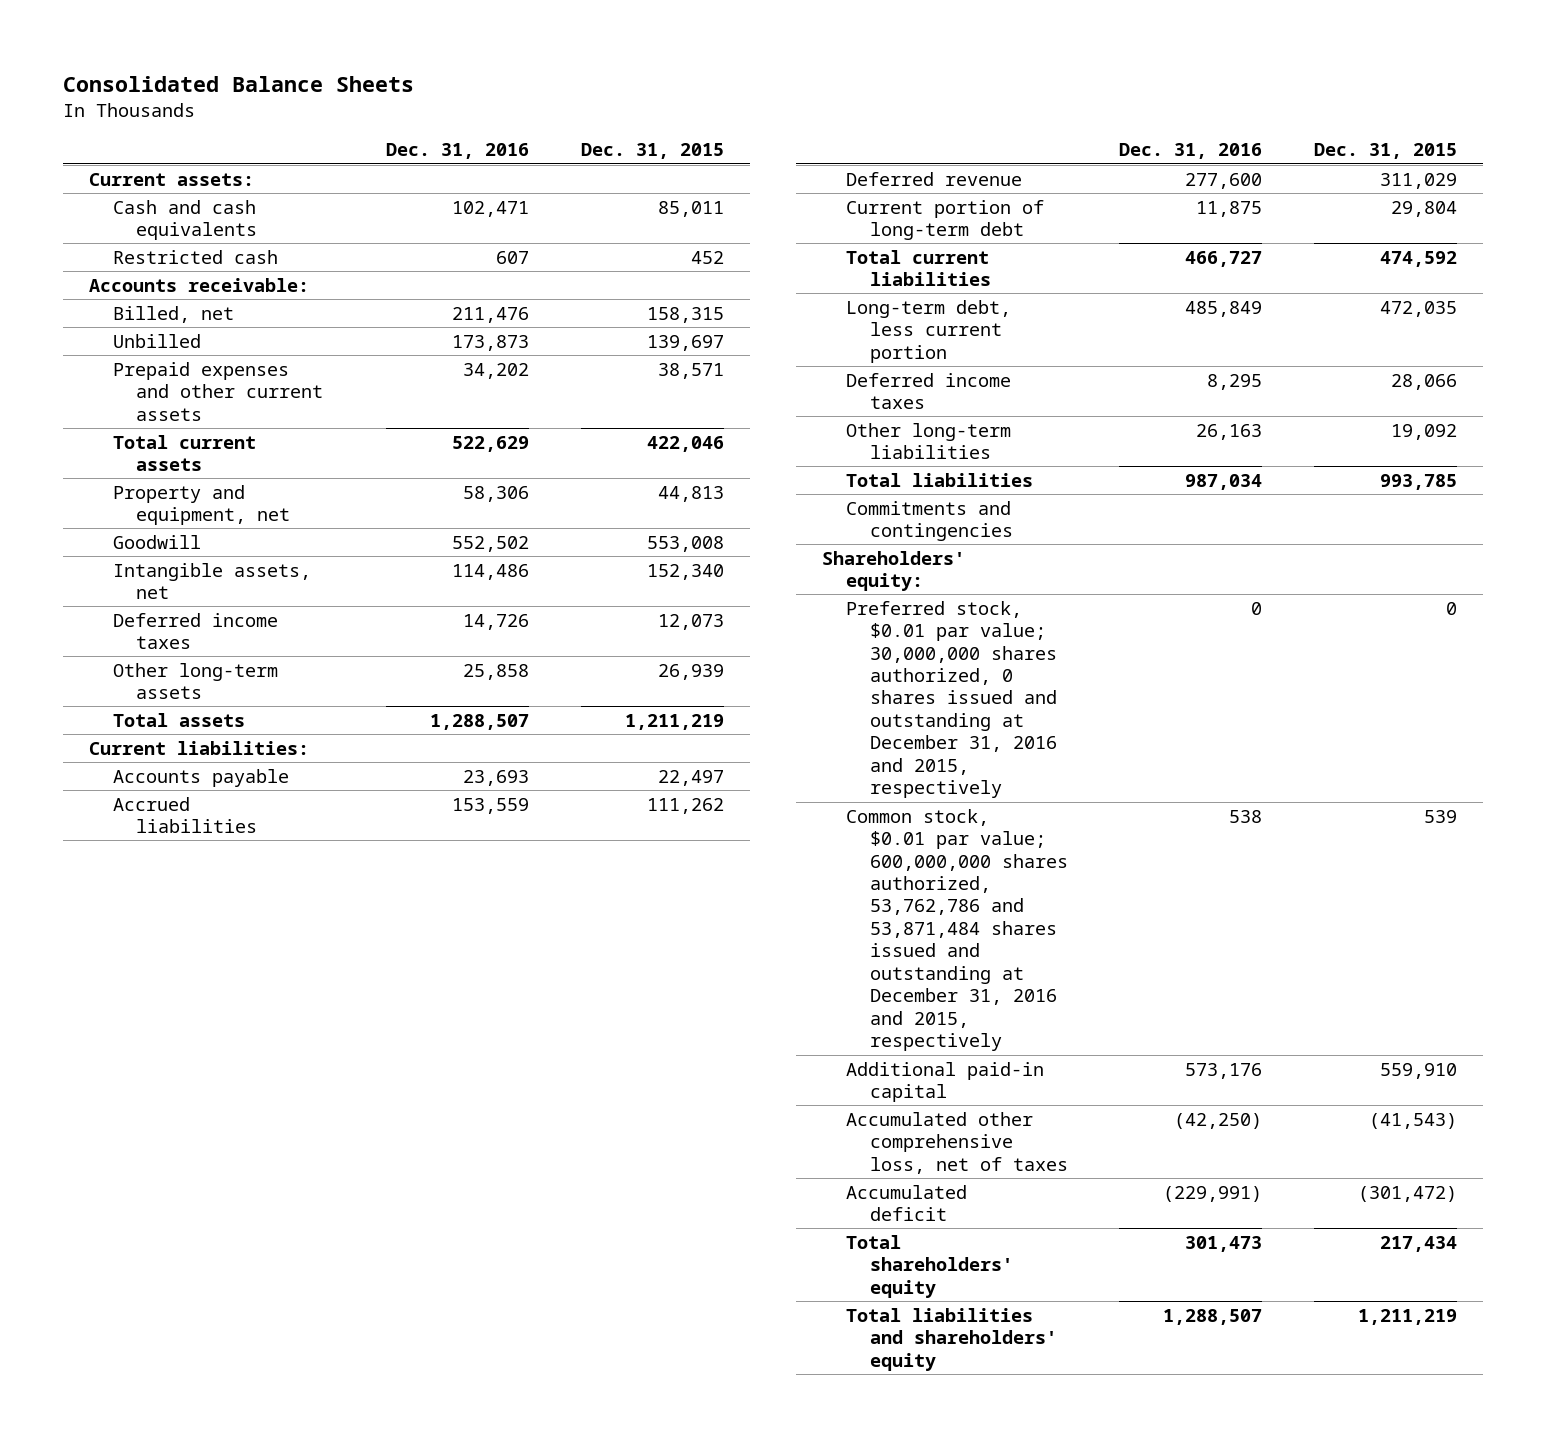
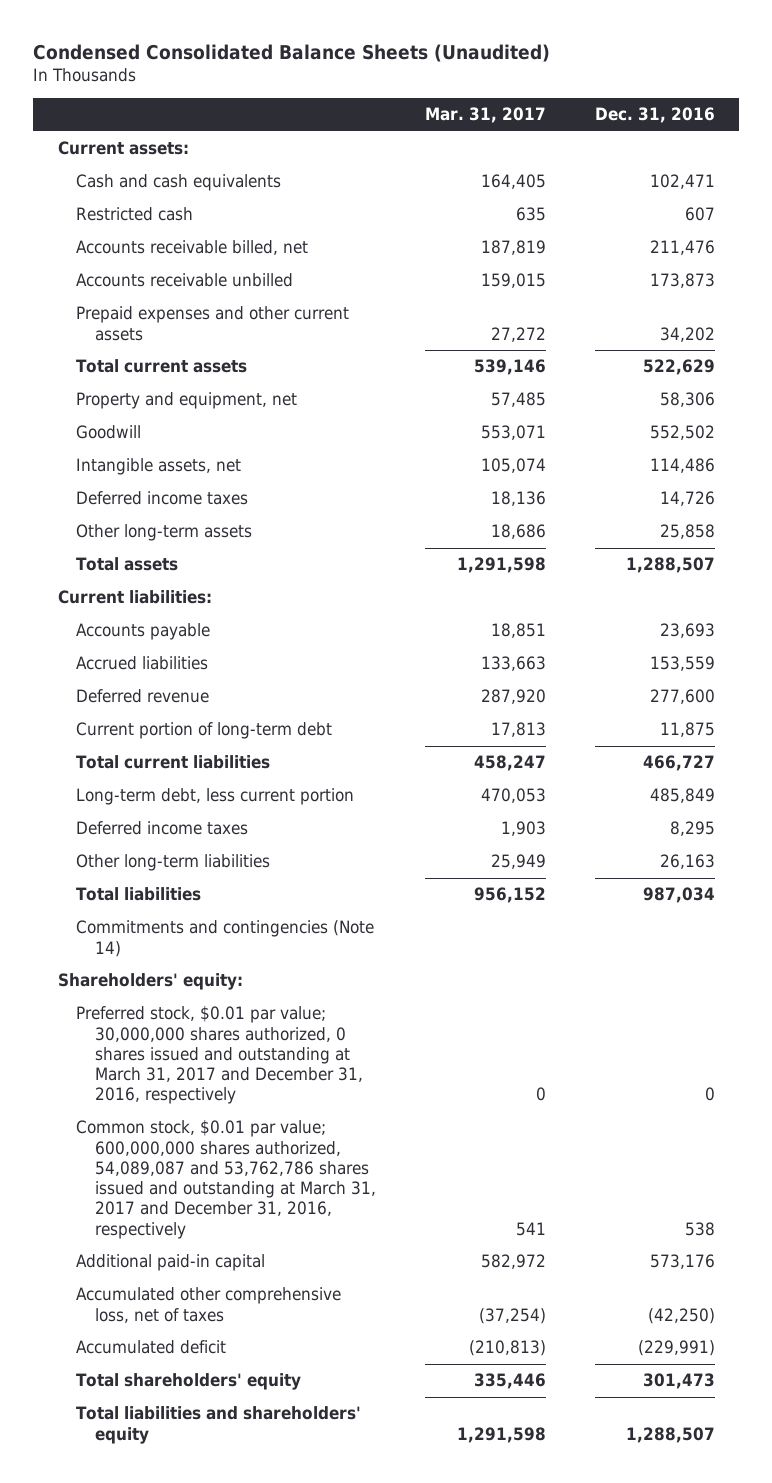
[63,76,415,93] Consolidated Balance Sheets -> [33,43,551,62] Condensed Consolidated Balance Sheets (Unaudited)
[581,143,725,160] Dec. 31, 2015 -> none
none -> [424,107,546,124] Mar. 31, 2017
[89,277,310,292] Accounts receivable: -> none
[112,305,234,323] Billed, net -> [76,240,309,256] Accounts receivable billed, net
[112,333,201,348] Unbilled -> [76,273,294,288] Accounts receivable unbilled
[845,500,1013,542] Commitments and contingencies -> [76,920,375,957] Commitments and contingencies (Note 14)
[845,600,1057,799] Preferred stock, $0.01 par value; 30,000,000 shares authorized, 0 shares issued and outstanding at December 31, 2016 and 2015, respectively -> [76,1006,363,1105] Preferred stock, $0.01 par value; 30,000,000 shares authorized, 0 shares issued and outstanding at March 31, 2017 and December 31, 2016, respectively
[845,808,1068,1052] Common stock, $0.01 par value; 600,000,000 shares authorized, 53,762,786 and 53,871,484 shares issued and outstanding at December 31, 2016 and 2015, respectively -> [76,1120,376,1239] Common stock, $0.01 par value; 600,000,000 shares authorized, 54,089,087 and 53,762,786 shares issued and outstanding at March 31, 2017 and December 31, 2016, respectively

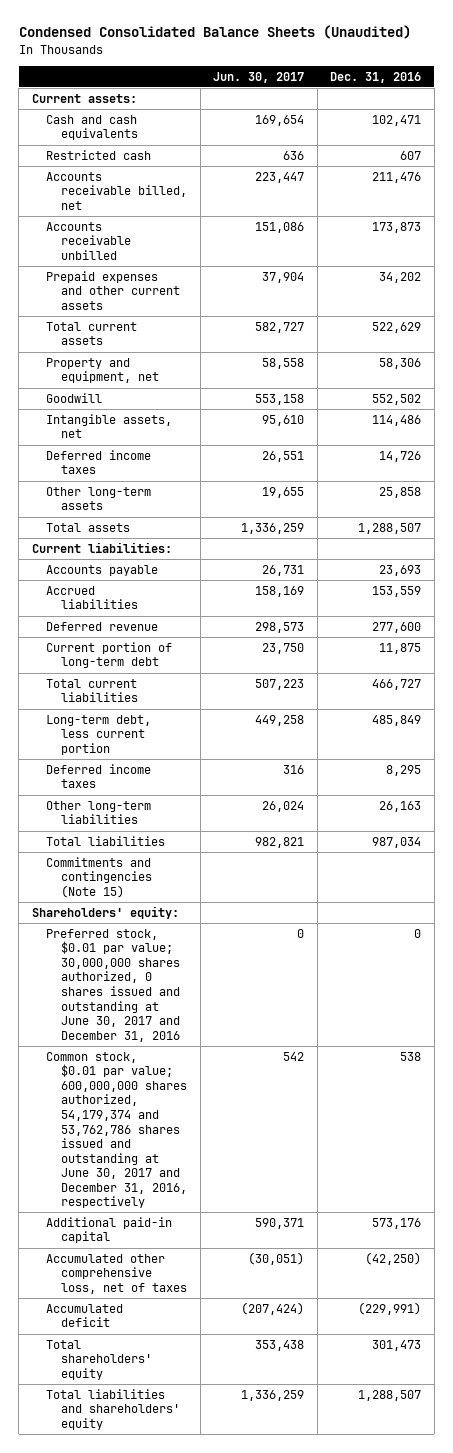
[424,107,546,124] Mar. 31, 2017 -> none
none -> [213,71,305,83] Jun. 30, 2017
[76,920,375,957] Commitments and contingencies (Note 14) -> [46,856,153,898] Commitments and contingencies (Note 15)
[76,1006,363,1105] Preferred stock, $0.01 par value; 30,000,000 shares authorized, 0 shares issued and outstanding at March 31, 2017 and December 31, 2016, respectively -> [46,928,181,1042] Preferred stock, $0.01 par value; 30,000,000 shares authorized, 0 shares issued and outstanding at June 30, 2017 and December 31, 2016
[76,1120,376,1239] Common stock, $0.01 par value; 600,000,000 shares authorized, 54,089,087 and 53,762,786 shares issued and outstanding at March 31, 2017 and December 31, 2016, respectively -> [46,1051,188,1209] Common stock, $0.01 par value; 600,000,000 shares authorized, 54,179,374 and 53,762,786 shares issued and outstanding at June 30, 2017 and December 31, 2016, respectively

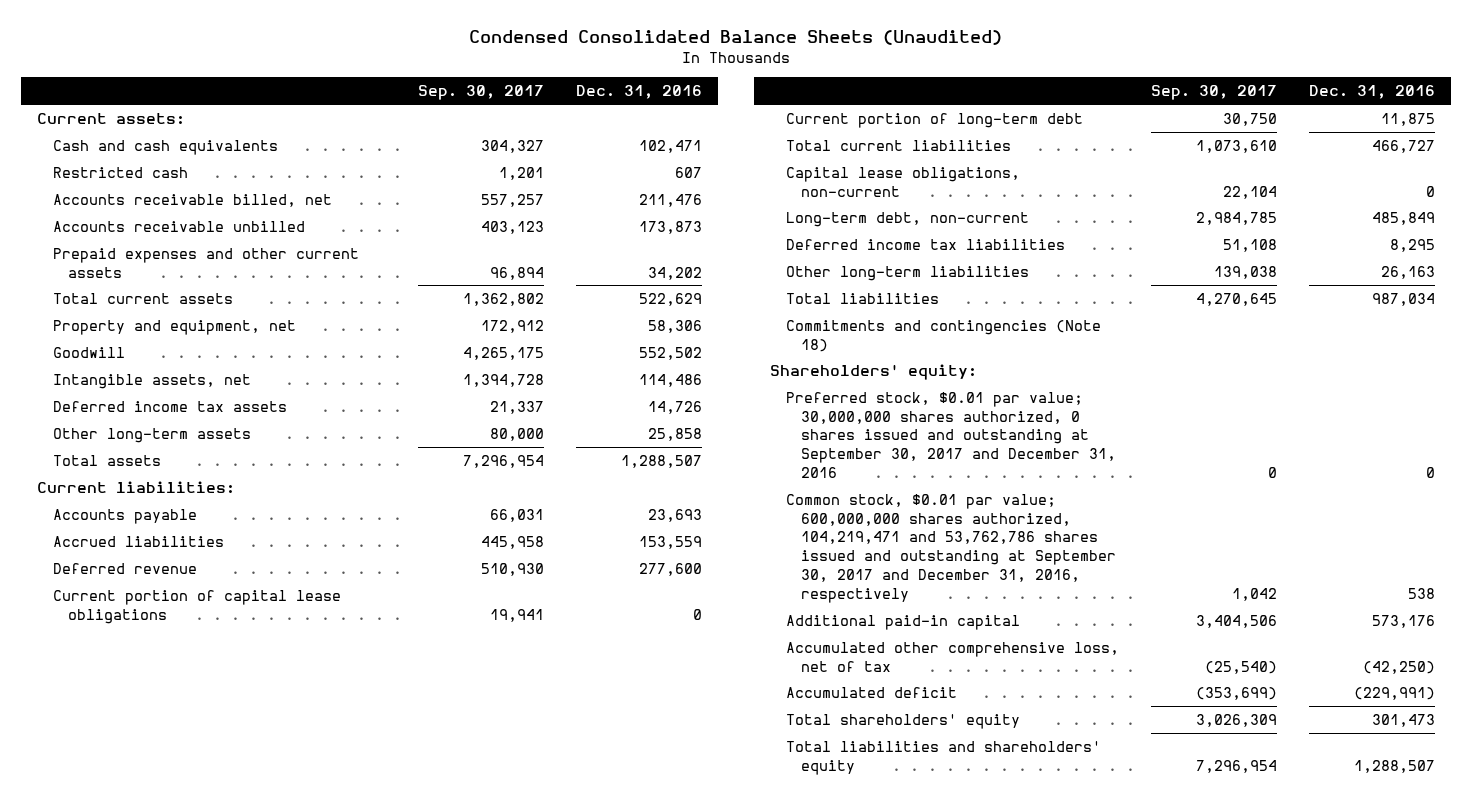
[213,71,305,83] Jun. 30, 2017 -> none
none -> [417,85,544,101] Sep. 30, 2017
[46,449,152,475] Deferred income taxes -> [52,400,287,412] Deferred income tax assets
none -> [52,589,341,624] Current portion of capital lease obligations
none -> [785,166,1020,197] Capital lease obligations, non-current
[46,714,152,755] Long-term debt, less current portion -> [785,211,1029,227] Long-term debt, non-current
[46,763,152,789] Deferred income taxes -> [785,238,1065,250] Deferred income tax liabilities
[46,856,153,898] Commitments and contingencies (Note 15) -> [785,319,1101,352] Commitments and contingencies (Note 18)
[46,928,181,1042] Preferred stock, $0.01 par value; 30,000,000 shares authorized, 0 shares issued and outstanding at June 30, 2017 and December 31, 2016 -> [785,391,1117,478] Preferred stock, $0.01 par value; 30,000,000 shares authorized, 0 shares issued and outstanding at September 30, 2017 and December 31, 2016
[46,1051,188,1209] Common stock, $0.01 par value; 600,000,000 shares authorized, 54,179,374 and 53,762,786 shares issued and outstanding at June 30, 2017 and December 31, 2016, respectively -> [785,493,1117,603] Common stock, $0.01 par value; 600,000,000 shares authorized, 104,219,471 and 53,762,786 shares issued and outstanding at September 30, 2017 and December 31, 2016, respectively
[46,1253,188,1294] Accumulated other comprehensive loss, net of taxes -> [785,641,1119,672] Accumulated other comprehensive loss, net of tax

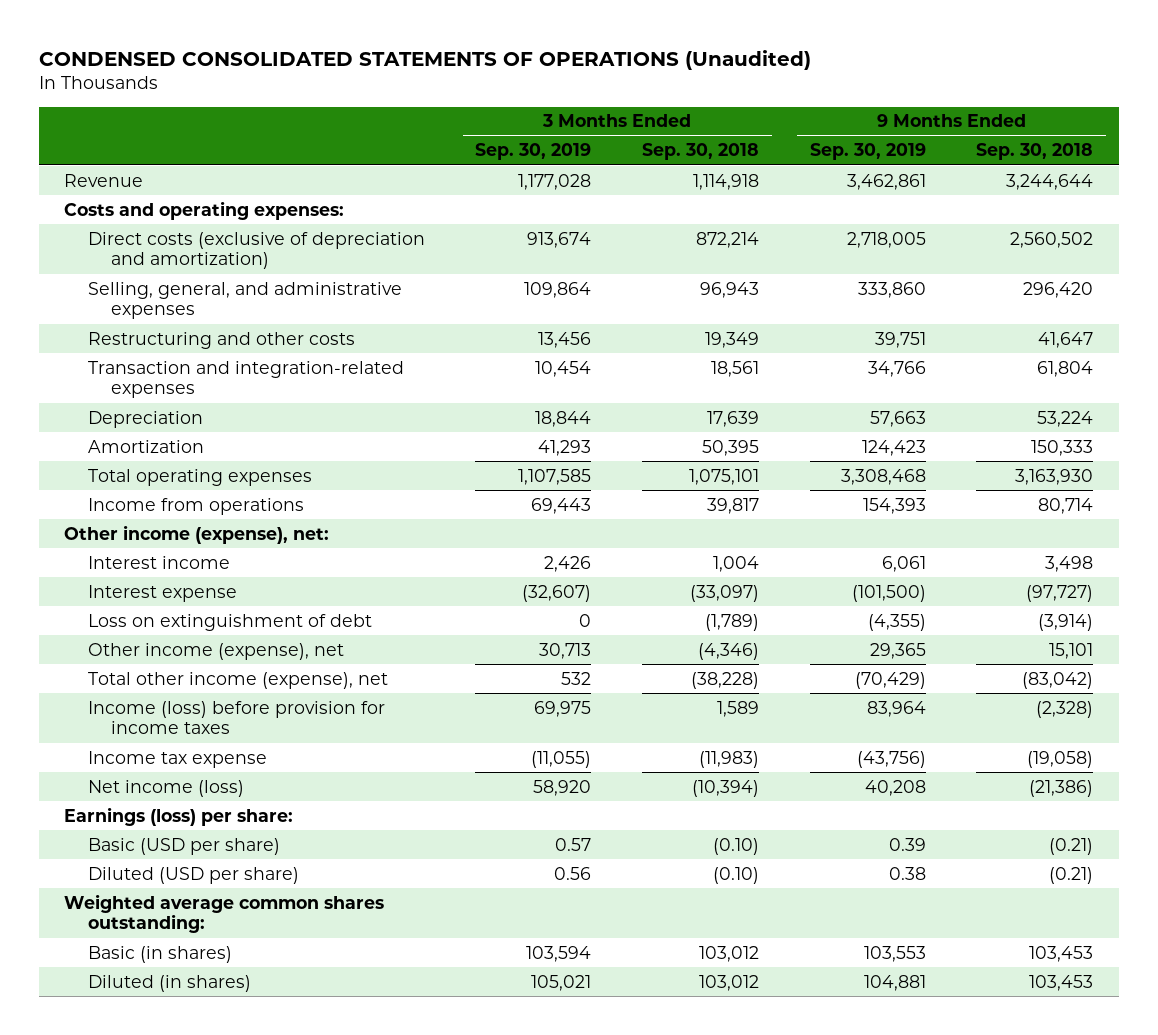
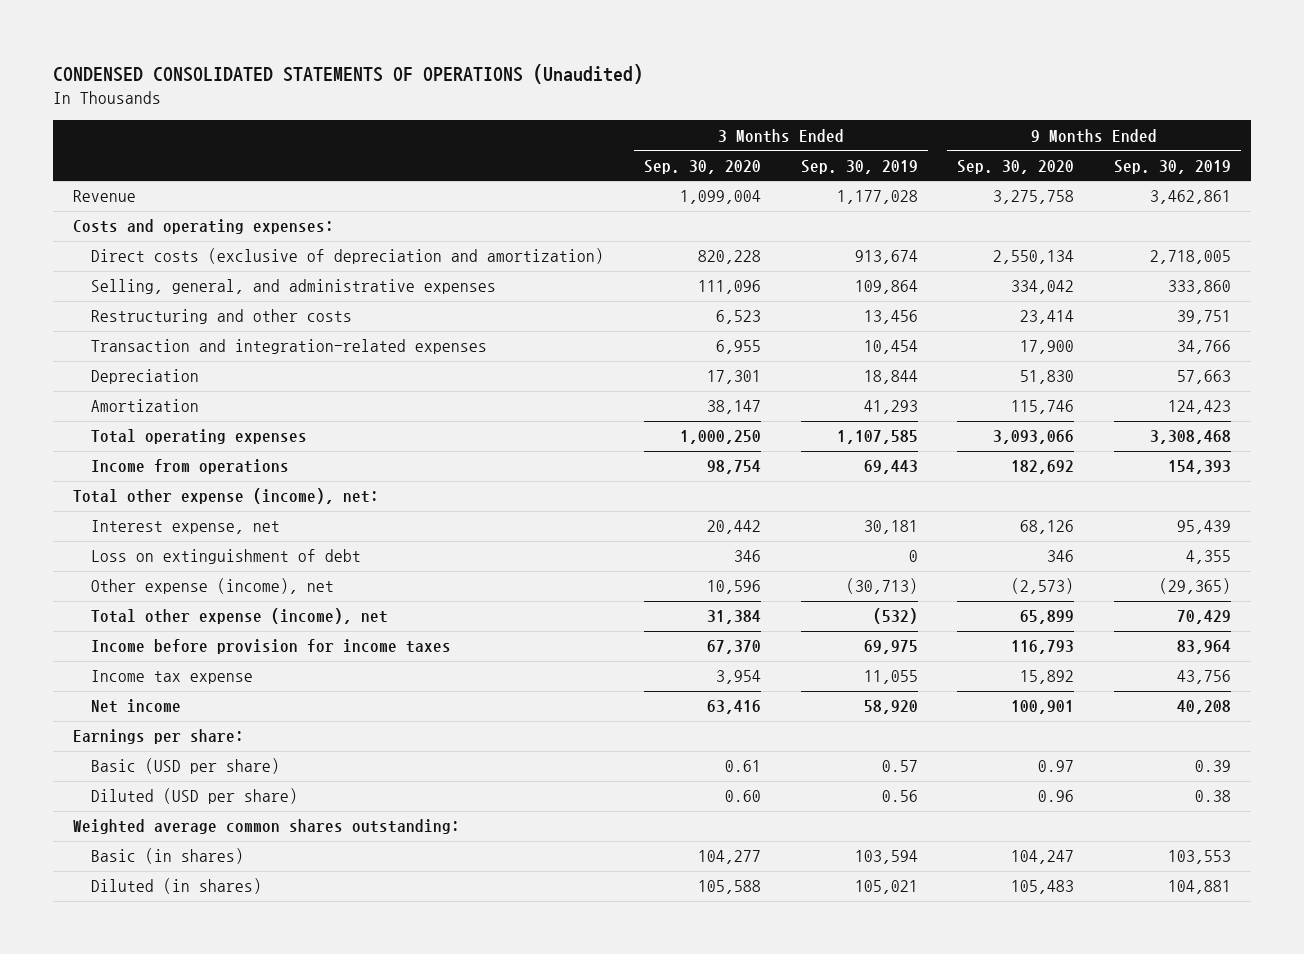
[641,143,759,161] Sep. 30, 2018 -> none
[976,143,1094,161] Sep. 30, 2018 -> none
none -> [643,159,761,174] Sep. 30, 2020
none -> [957,159,1075,174] Sep. 30, 2020
[87,555,230,569] Interest income -> none
[64,524,330,544] Other income (expense), net: -> [73,488,380,505] Total other expense (income), net:
[87,584,237,602] Interest expense -> [91,520,281,535] Interest expense, net
[522,584,592,602] (32,607) -> [863,520,918,535] 30,181
[851,584,926,602] (101,500) -> [1176,520,1231,535] 95,439
[867,613,926,631] (4,355) -> [1185,550,1231,565] 4,355
[87,642,344,660] Other income (expense), net -> [91,578,335,595] Other expense (income), net
[539,642,592,659] 30,713 -> [845,578,918,595] (30,713)
[869,642,926,659] 29,365 -> [1158,578,1231,595] (29,365)
[87,671,388,689] Total other income (expense), net -> [91,608,389,625] Total other expense (income), net
[561,671,592,685] 532 -> [872,608,918,625] (532)
[854,671,926,689] (70,429) -> [1176,610,1231,625] 70,429
[87,700,385,735] Income (loss) before provision for income taxes -> [91,639,452,655] Income before provision for income taxes
[531,750,592,768] (11,055) -> [863,670,918,685] 11,055
[856,750,926,768] (43,756) -> [1176,670,1231,685] 43,756
[87,779,244,797] Net income (loss) -> [91,699,182,714] Net income
[64,806,294,826] Earnings (loss) per share: -> [73,729,245,745] Earnings per share:

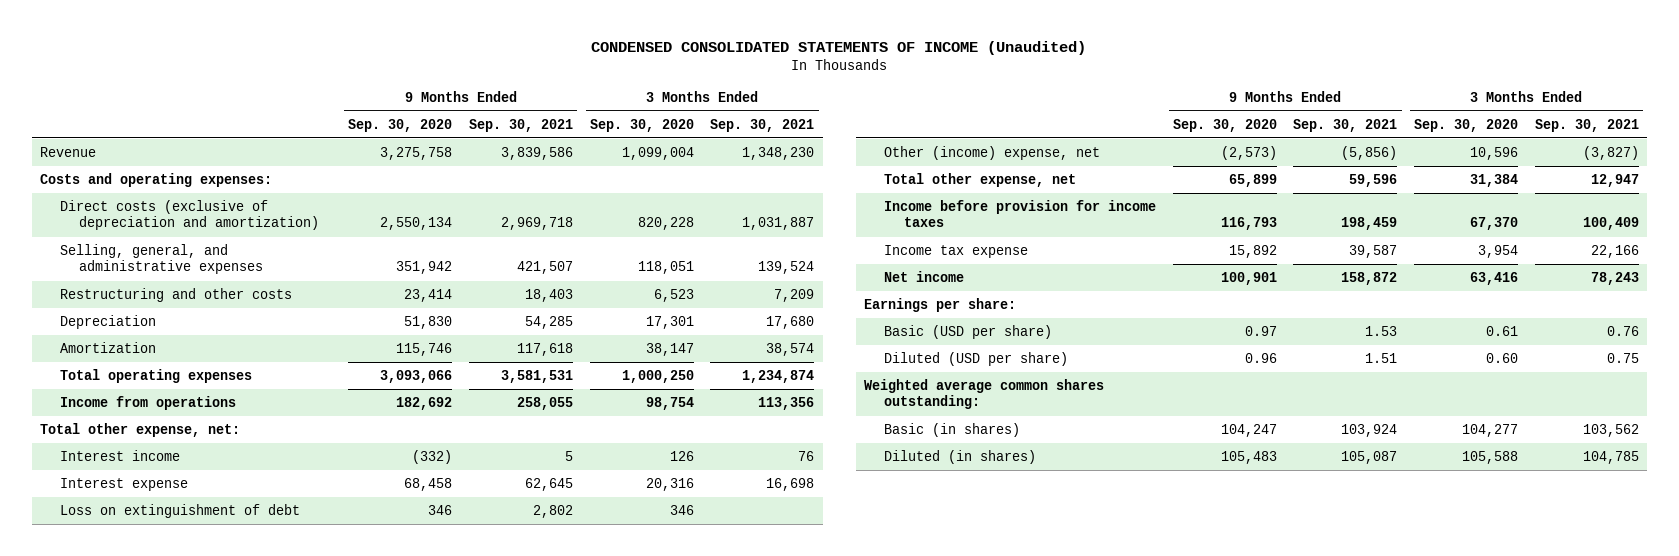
[53,63,644,84] CONDENSED CONSOLIDATED STATEMENTS OF OPERATIONS (Unaudited) -> [591,41,1087,56] CONDENSED CONSOLIDATED STATEMENTS OF INCOME (Unaudited)
[800,159,918,174] Sep. 30, 2019 -> none
[1113,159,1231,174] Sep. 30, 2019 -> none
none -> [469,118,574,132] Sep. 30, 2021
none -> [710,118,815,132] Sep. 30, 2021
[697,280,761,295] 111,096 -> [637,261,694,275] 118,051
[1011,280,1075,295] 334,042 -> [396,261,453,275] 351,942
[91,339,488,355] Transaction and integration-related expenses -> none
[73,488,380,505] Total other expense (income), net: -> [39,422,240,437] Total other expense, net:
none -> [59,449,180,461] Interest income
[91,520,281,535] Interest expense, net -> [59,477,188,491] Interest expense
[706,520,761,535] 20,442 -> [645,477,694,491] 20,316
[1020,520,1075,535] 68,126 -> [404,477,453,491] 68,458
[91,578,335,595] Other expense (income), net -> [884,145,1101,160] Other (income) expense, net
[91,608,389,625] Total other expense (income), net -> [884,172,1077,187] Total other expense, net

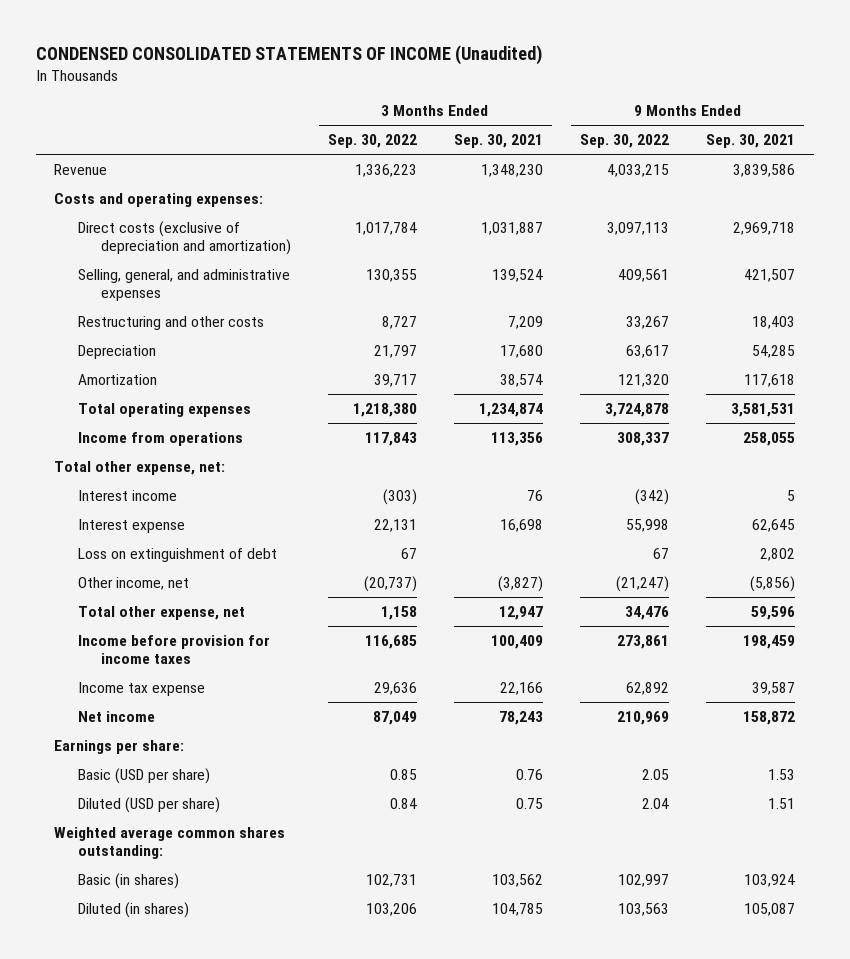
[348,118,453,132] Sep. 30, 2020 -> none
[589,118,694,132] Sep. 30, 2020 -> none
none -> [327,134,417,149] Sep. 30, 2022
none -> [580,134,670,149] Sep. 30, 2022
[884,145,1101,160] Other (income) expense, net -> [77,577,189,591] Other income, net

